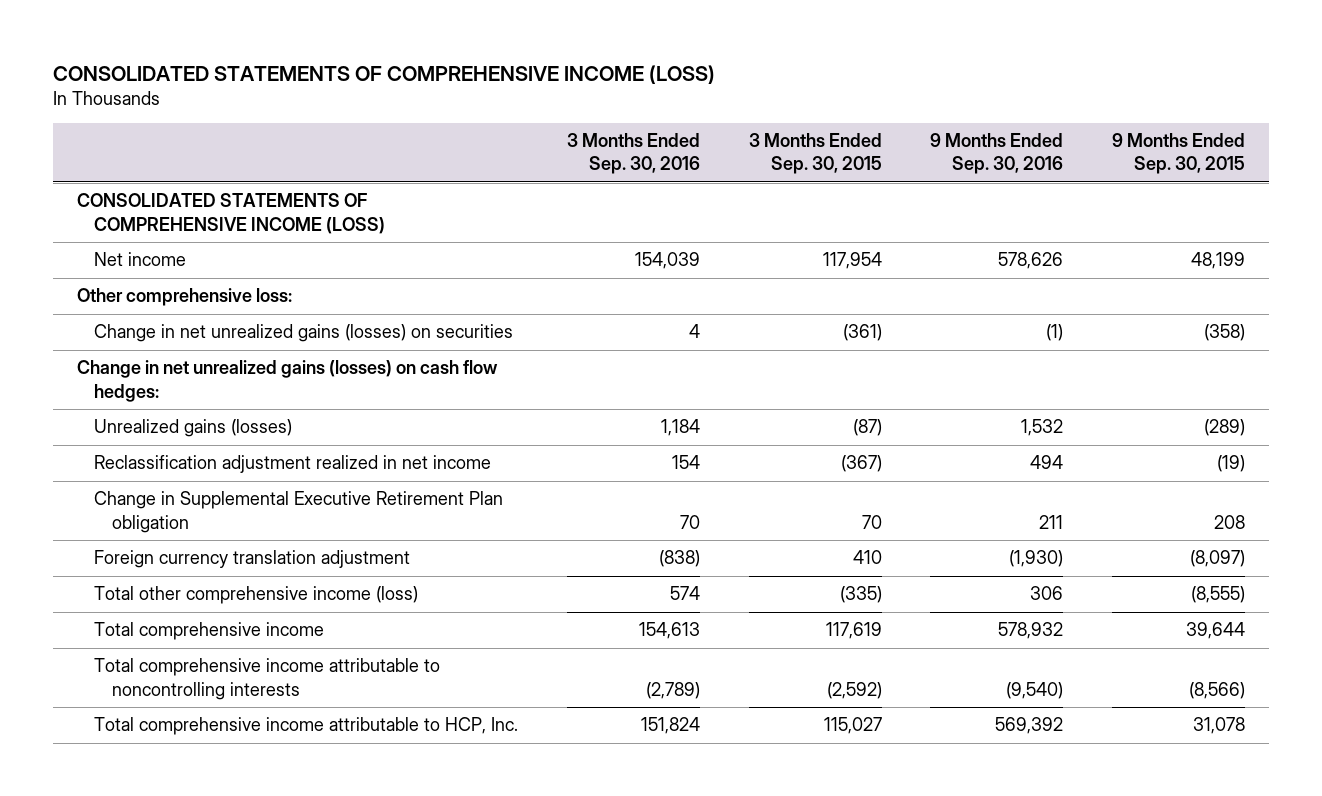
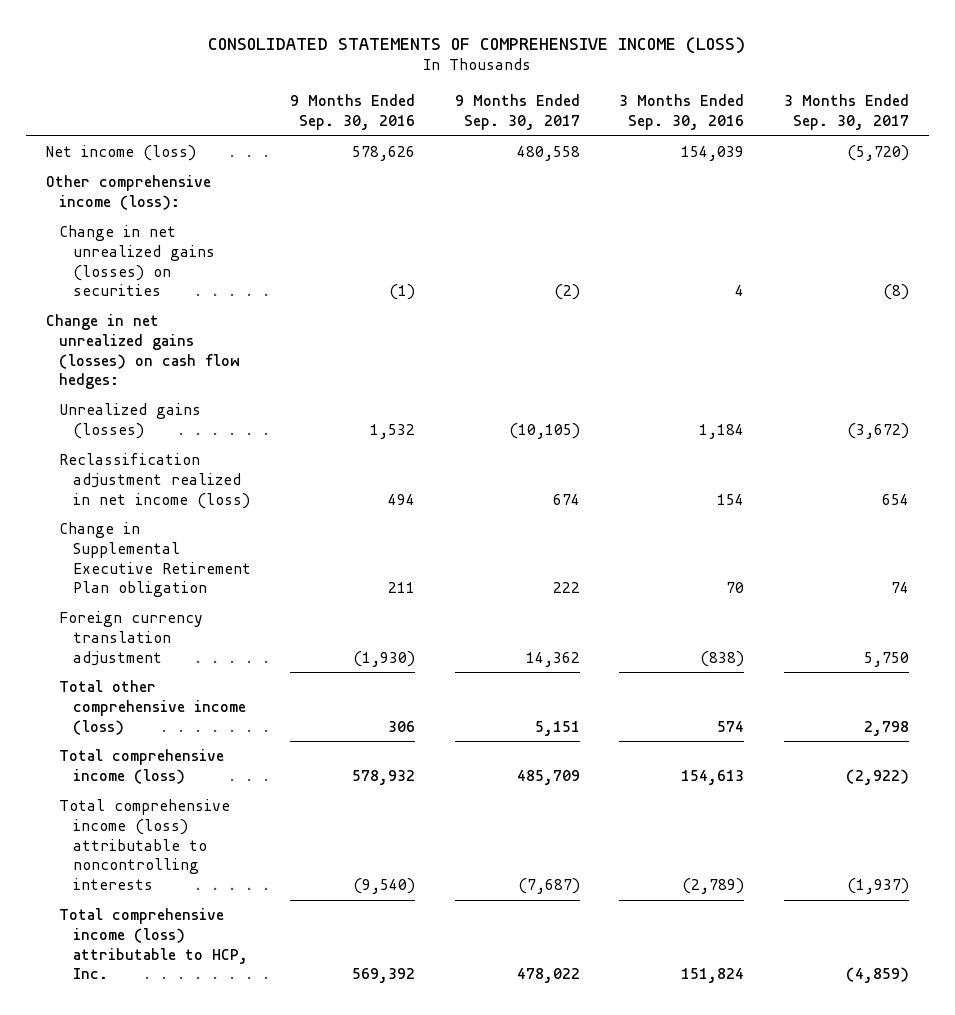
[748,133,882,175] 3 Months Ended Sep. 30, 2015 -> none
[1112,133,1246,175] 9 Months Ended Sep. 30, 2015 -> none
none -> [454,94,580,130] 9 Months Ended Sep. 30, 2017
none -> [783,94,909,130] 3 Months Ended Sep. 30, 2017
[77,193,386,234] CONSOLIDATED STATEMENTS OF COMPREHENSIVE INCOME (LOSS) -> none
[94,252,187,267] Net income -> [45,145,196,162] Net income (loss)
[77,288,293,307] Other comprehensive loss: -> [45,175,211,211] Other comprehensive income (loss):
[94,455,492,474] Reclassification adjustment realized in net income -> [59,453,250,509] Reclassification adjustment realized in net income (loss)
[94,622,325,641] Total comprehensive income -> [59,749,225,785] Total comprehensive income (loss)
[94,658,441,700] Total comprehensive income attributable to noncontrolling interests -> [59,799,231,890] Total comprehensive income (loss) attributable to noncontrolling interests
[94,717,519,736] Total comprehensive income attributable to HCP, Inc. -> [59,908,248,980] Total comprehensive income (loss) attributable to HCP, Inc.

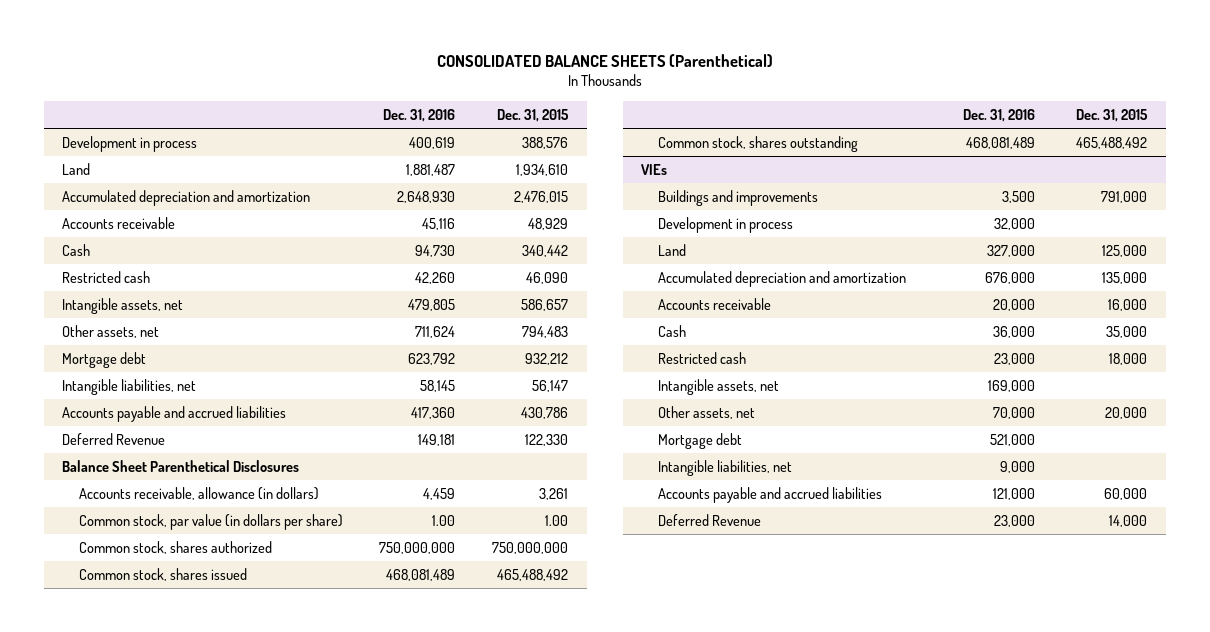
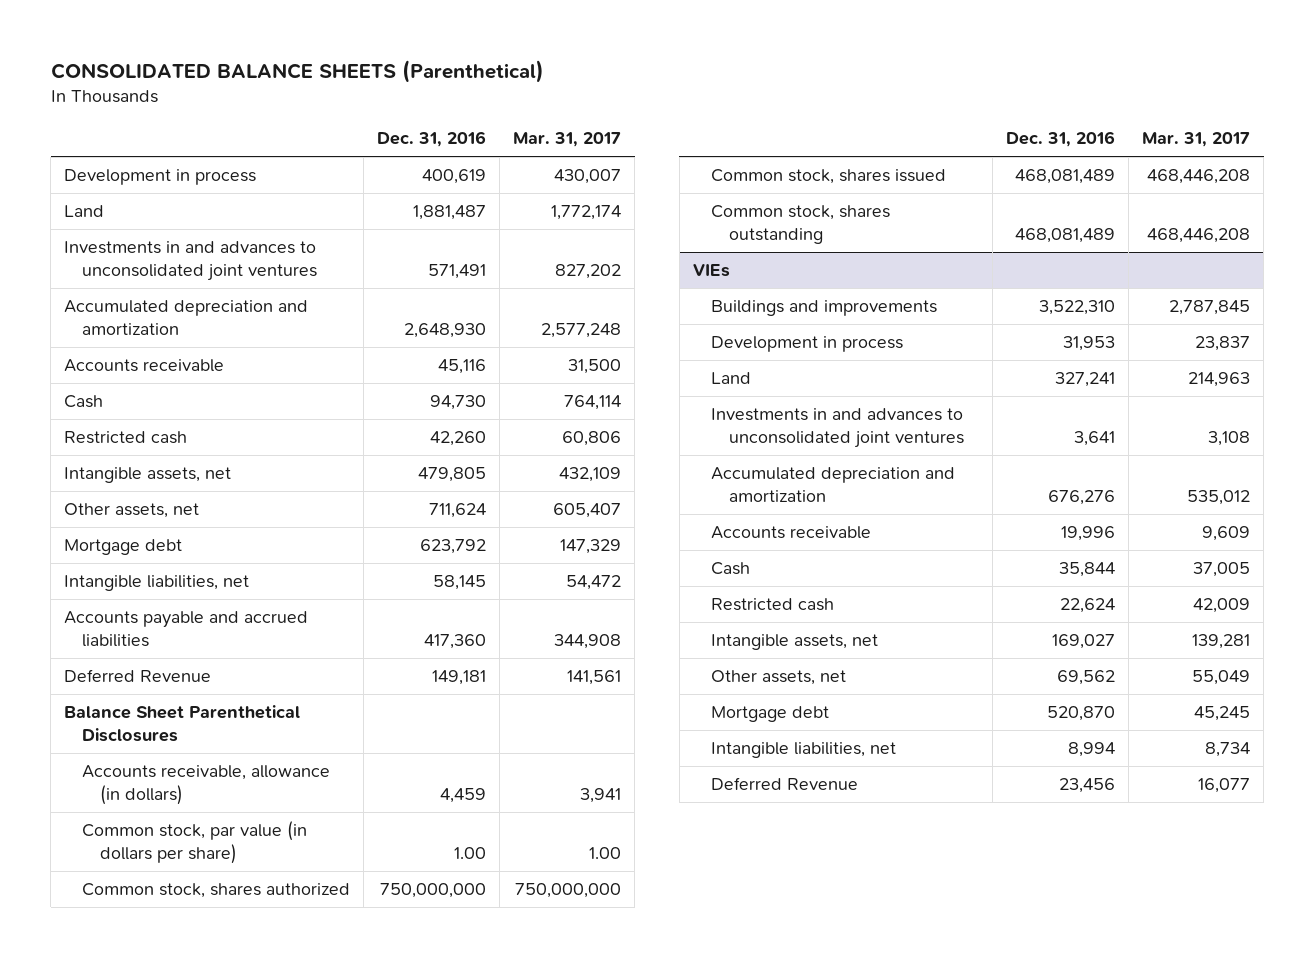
[497,108,570,122] Dec. 31, 2015 -> none
none -> [513,132,622,148] Mar. 31, 2017
none -> [64,241,318,281] Investments in and advances to unconsolidated joint ventures
[657,487,882,504] Accounts payable and accrued liabilities -> none
[1001,191,1035,204] 3,500 -> [1038,300,1115,316] 3,522,310
[993,218,1035,231] 32,000 -> [1062,336,1115,352] 31,953
[986,245,1035,258] 327,000 -> [1054,372,1115,388] 327,241
none -> [710,408,964,448] Investments in and advances to unconsolidated joint ventures
[984,272,1035,285] 676,000 -> [1047,489,1115,505] 676,276
[992,299,1035,312] 20,000 -> [1060,526,1115,542] 19,996
[992,326,1035,339] 36,000 -> [1058,562,1115,578] 35,844
[993,353,1035,366] 23,000 -> [1059,598,1115,614] 22,624
[987,380,1035,393] 169,000 -> [1051,634,1115,650] 169,027
[992,407,1035,420] 70,000 -> [1056,670,1115,686] 69,562
[989,434,1035,447] 521,000 -> [1046,706,1115,722] 520,870
[999,461,1035,474] 9,000 -> [1067,742,1115,758] 8,994
[993,515,1035,528] 23,000 -> [1058,778,1115,794] 23,456

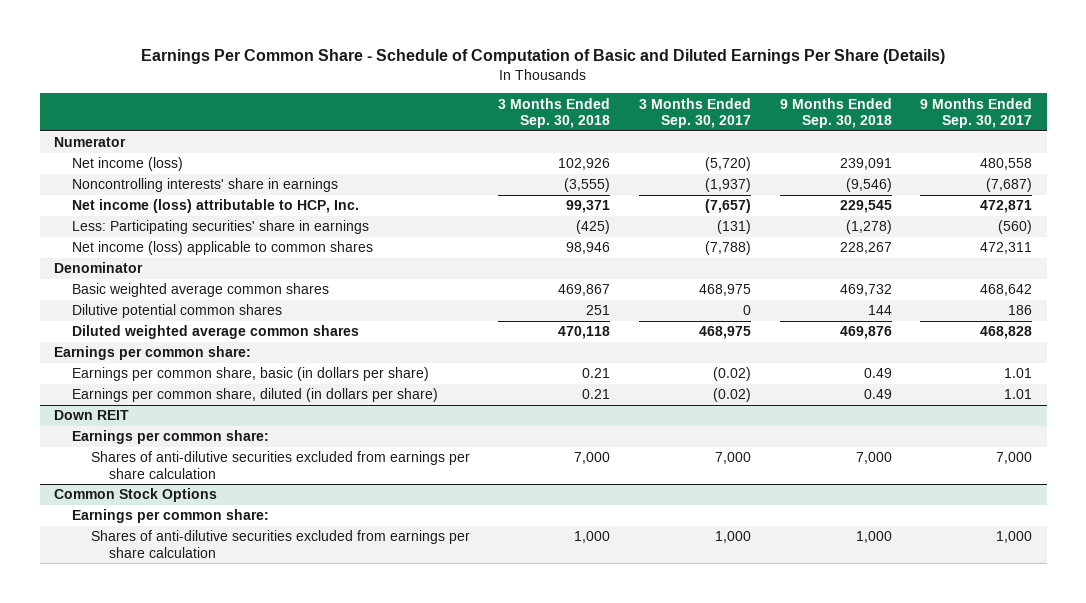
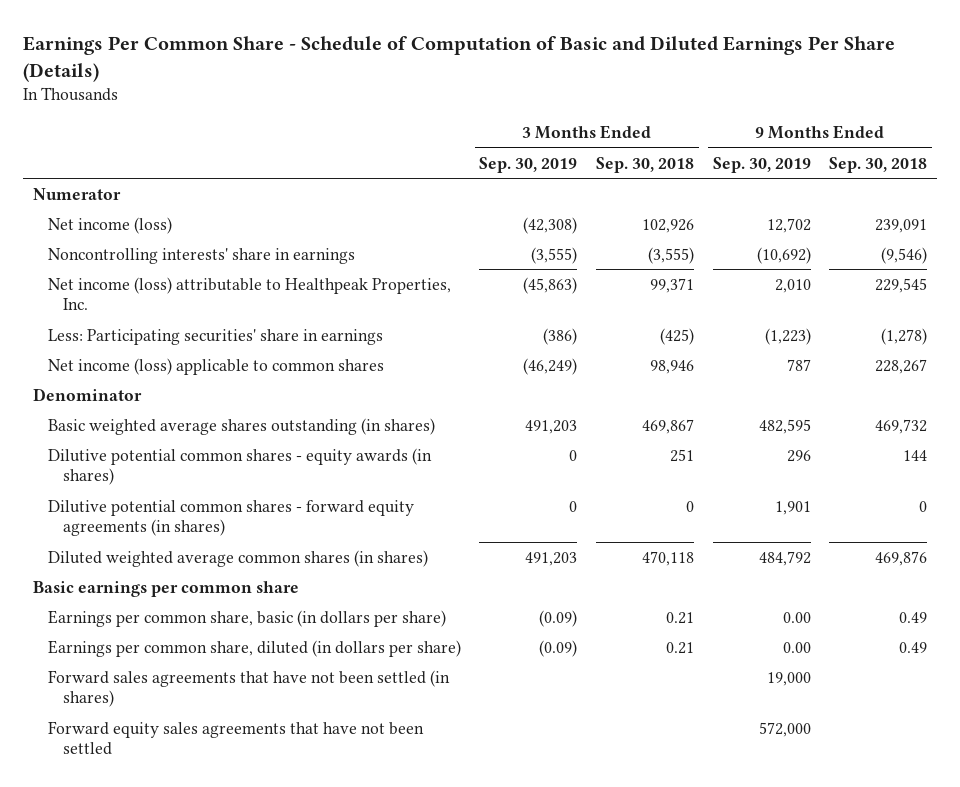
[639,97,752,128] 3 Months Ended Sep. 30, 2017 -> none
[920,97,1033,128] 9 Months Ended Sep. 30, 2017 -> none
none -> [479,156,578,173] Sep. 30, 2019
none -> [712,156,811,173] Sep. 30, 2019
[72,199,360,214] Net income (loss) attributable to HCP, Inc. -> [47,276,451,311] Net income (loss) attributable to Healthpeak Properties, Inc.
[72,283,330,298] Basic weighted average common shares -> [47,417,435,435] Basic weighted average shares outstanding (in shares)
[72,304,283,319] Dilutive potential common shares -> [47,447,432,486] Dilutive potential common shares - equity awards (in shares)
none -> [47,499,414,537] Dilutive potential common shares - forward equity agreements (in shares)
[72,325,360,340] Diluted weighted average common shares -> [47,549,428,567] Diluted weighted average common shares (in shares)
[53,346,251,361] Earnings per common share: -> [32,580,299,597] Basic earnings per common share
[53,410,129,421] Down REIT -> none
[72,430,270,445] Earnings per common share: -> none
[90,451,470,479] Shares of anti-dilutive securities excluded from earnings per share calculation -> none
[53,488,217,503] Common Stock Options -> none
[72,509,270,524] Earnings per common share: -> none
[90,530,470,558] Shares of anti-dilutive securities excluded from earnings per share calculation -> none
none -> [47,669,450,708] Forward sales agreements that have not been settled (in shares)
none -> [47,720,424,756] Forward equity sales agreements that have not been settled

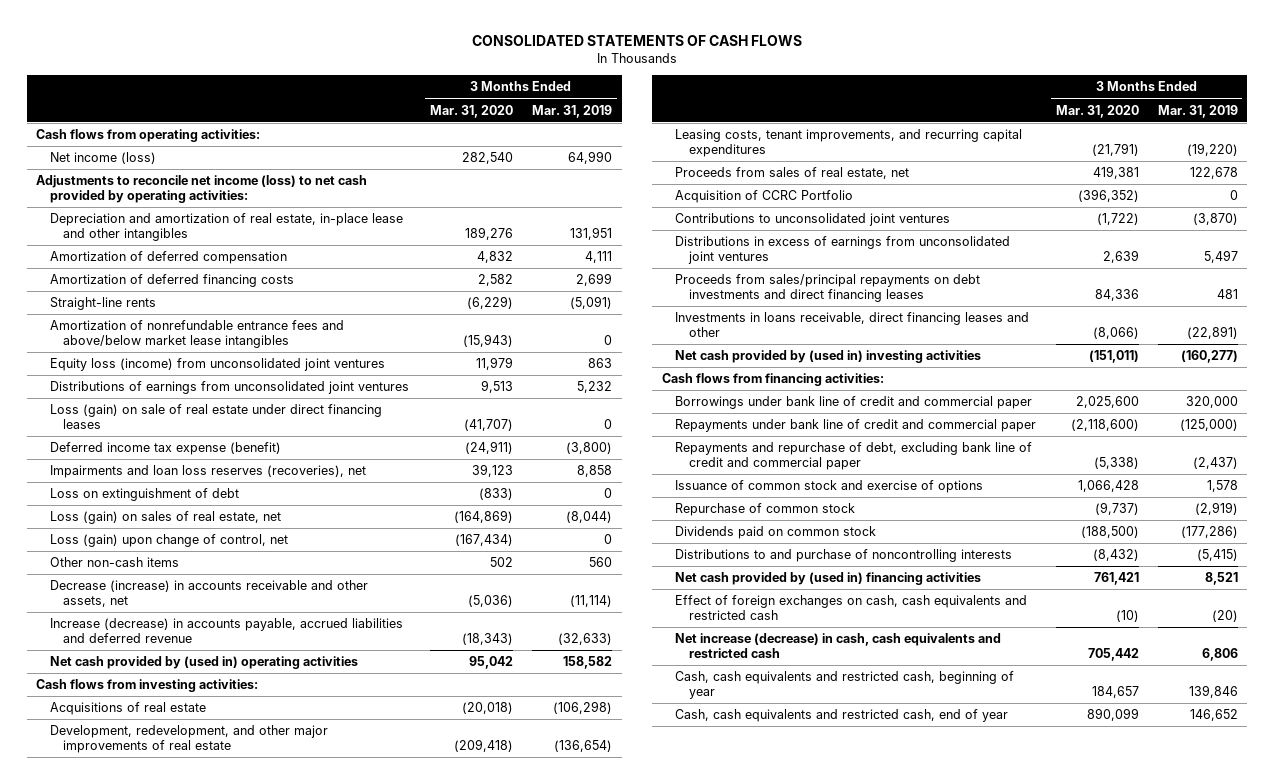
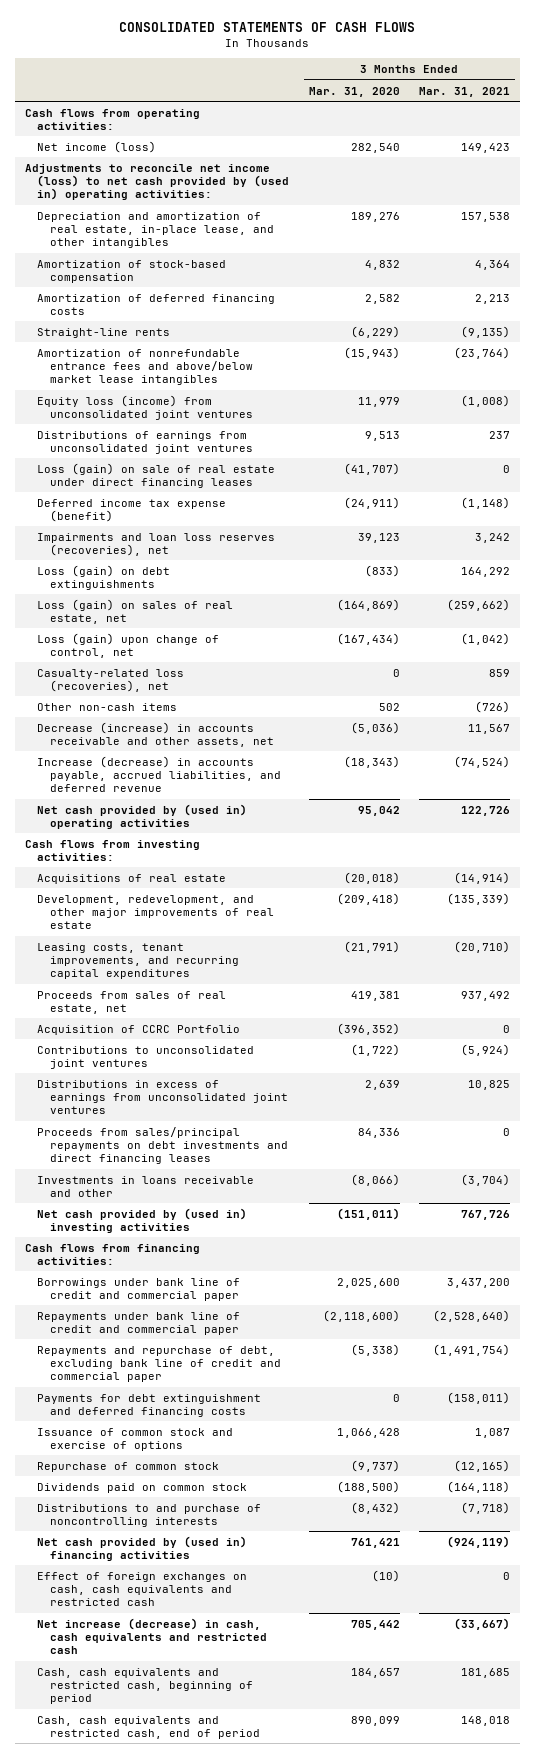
[531,104,612,118] Mar. 31, 2019 -> none
none -> [418,86,510,97] Mar. 31, 2021
[36,175,368,203] Adjustments to reconcile net income (loss) to net cash provided by operating activities: -> [24,163,290,201] Adjustments to reconcile net income (loss) to net cash provided by (used in) operating activities:
[49,213,403,241] Depreciation and amortization of real estate, in-place lease and other intangibles -> [37,211,274,249] Depreciation and amortization of real estate, in-place lease, and other intangibles
[49,251,287,265] Amortization of deferred compensation -> [37,259,227,283] Amortization of stock-based compensation
[49,488,239,502] Loss on extinguishment of debt -> [37,564,171,590] Loss (gain) on debt extinguishments
none -> [37,668,185,692] Casualty-related loss (recoveries), net
[49,618,403,643] Increase (decrease) in accounts payable, accrued liabilities and deferred revenue -> [37,755,281,793] Increase (decrease) in accounts payable, accrued liabilities, and deferred revenue
[675,312,1030,337] Investments in loans receivable, direct financing leases and other -> [37,1175,255,1197] Investments in loans receivable and other
none -> [37,1393,262,1417] Payments for debt extinguishment and deferred financing costs
[675,671,1015,699] Cash, cash equivalents and restricted cash, beginning of year -> [37,1667,253,1705] Cash, cash equivalents and restricted cash, beginning of period
[675,709,1009,723] Cash, cash equivalents and restricted cash, end of year -> [37,1715,260,1739] Cash, cash equivalents and restricted cash, end of period

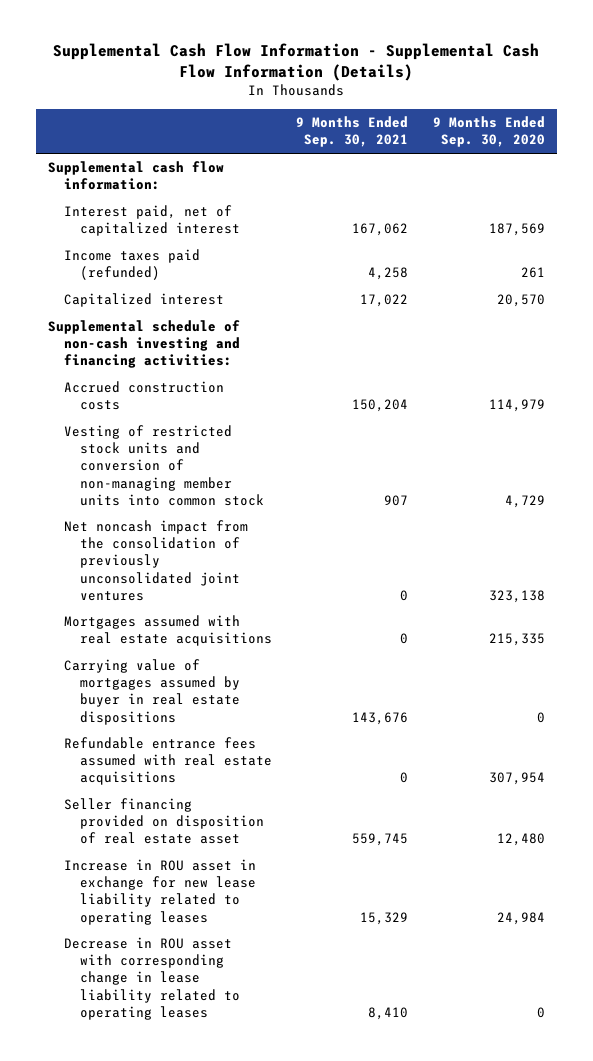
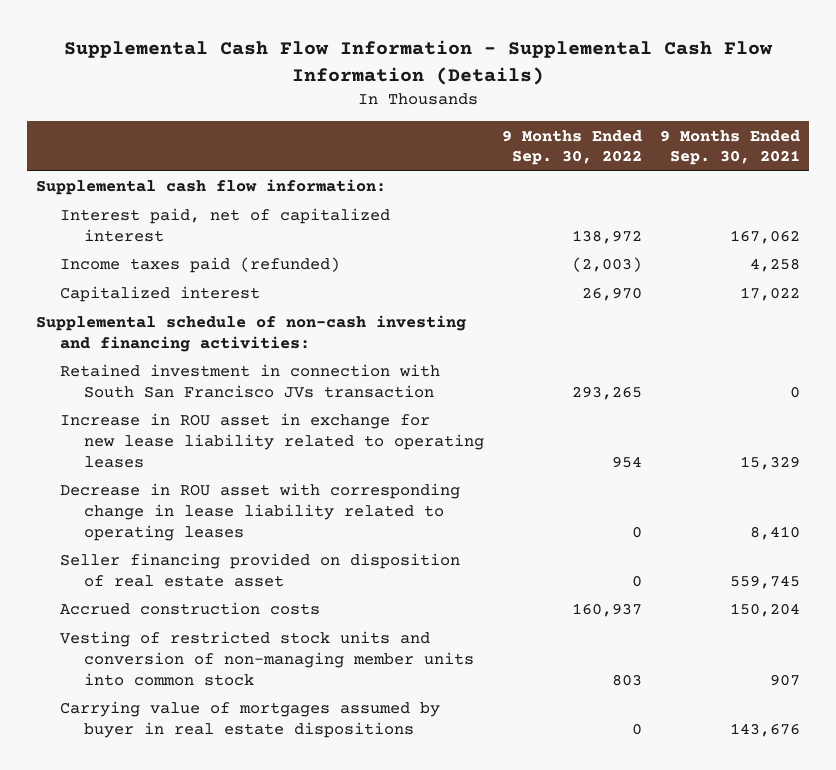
[432,116,545,148] 9 Months Ended Sep. 30, 2020 -> none
none -> [501,129,642,166] 9 Months Ended Sep. 30, 2022
none -> [59,364,440,399] Retained investment in connection with South San Francisco JVs transaction
[63,859,256,925] Increase in ROU asset in exchange for new lease liability related to operating leases -> [59,413,484,468] Increase in ROU asset in exchange for new lease liability related to operating leases
[63,937,240,1020] Decrease in ROU asset with corresponding change in lease liability related to operating leases -> [59,483,460,541] Decrease in ROU asset with corresponding change in lease liability related to operating leases
[63,798,264,845] Seller financing provided on disposition of real estate asset -> [59,553,460,588] Seller financing provided on disposition of real estate asset
[63,520,248,601] Net noncash impact from the consolidation of previously unconsolidated joint ventures -> none
[63,615,272,647] Mortgages assumed with real estate acquisitions -> none
[63,737,272,786] Refundable entrance fees assumed with real estate acquisitions -> none

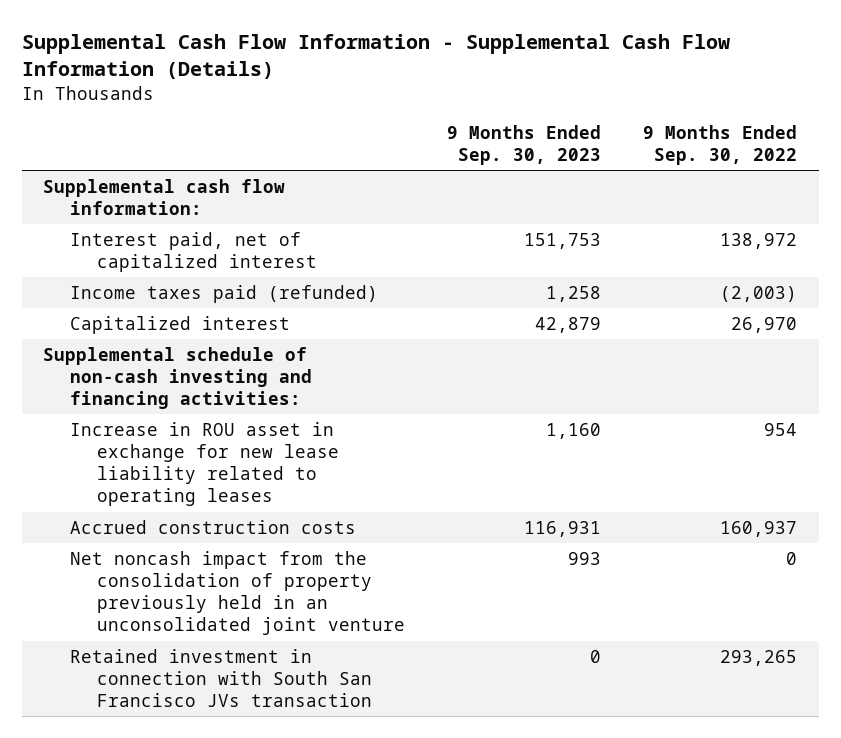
[659,129,800,166] 9 Months Ended Sep. 30, 2021 -> none
none -> [447,124,602,165] 9 Months Ended Sep. 30, 2023
[59,483,460,541] Decrease in ROU asset with corresponding change in lease liability related to operating leases -> none
[59,553,460,588] Seller financing provided on disposition of real estate asset -> none
[59,631,474,686] Vesting of restricted stock units and conversion of non-managing member units into common stock -> none
[59,701,440,739] Carrying value of mortgages assumed by buyer in real estate dispositions -> none
none -> [70,550,406,636] Net noncash impact from the consolidation of property previously held in an unconsolidated joint venture
[59,364,440,399] Retained investment in connection with South San Francisco JVs transaction -> [70,648,373,708] Retained investment in connection with South San Francisco JVs transaction

